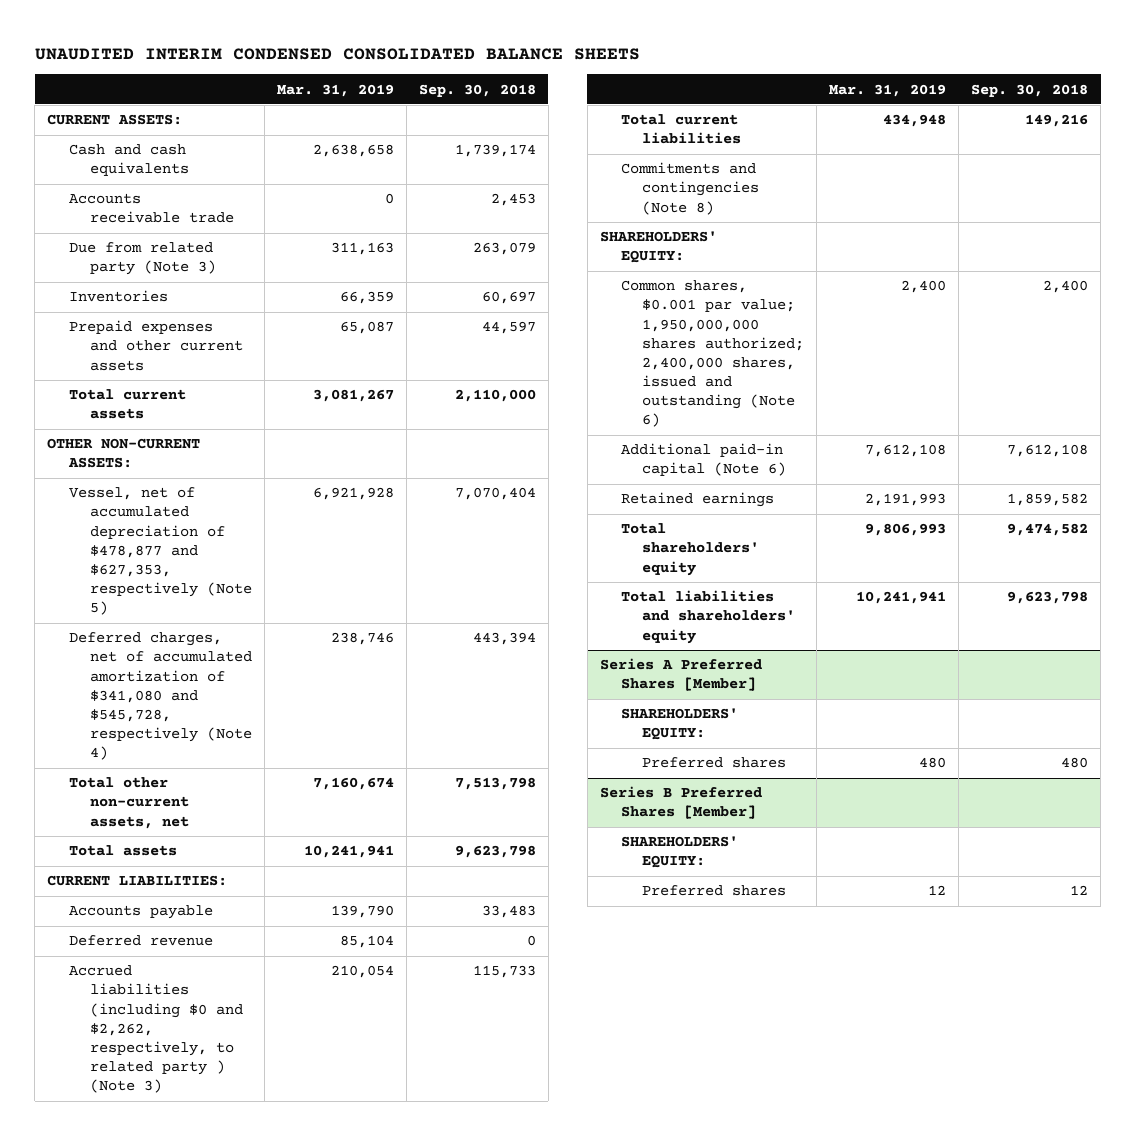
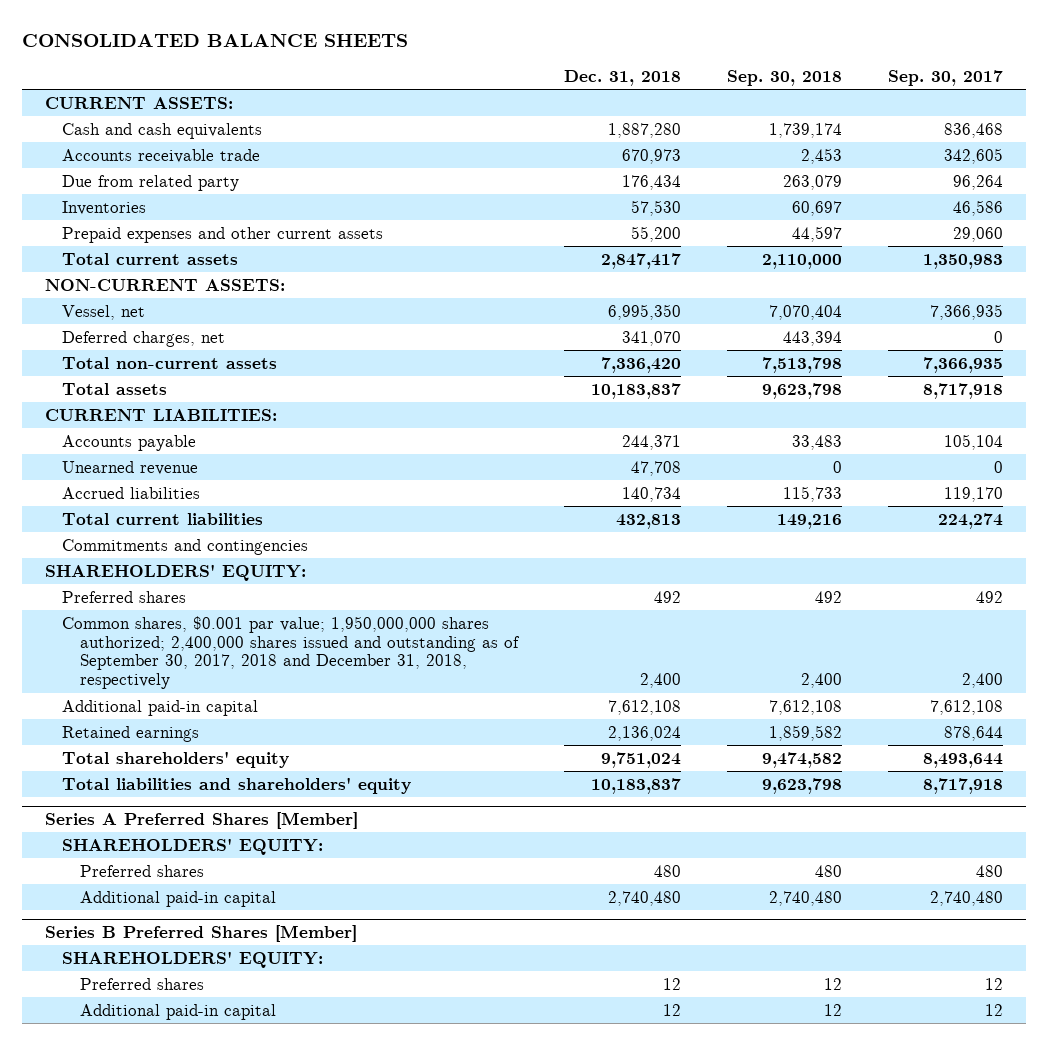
[34,47,640,60] UNAUDITED INTERIM CONDENSED CONSOLIDATED BALANCE SHEETS -> [21,34,408,48] CONSOLIDATED BALANCE SHEETS
[276,83,394,97] Mar. 31, 2019 -> none
none -> [564,70,682,87] Dec. 31, 2018
none -> [888,70,1004,87] Sep. 30, 2017
[68,242,216,276] Due from related party (Note 3) -> [62,174,240,191] Due from related party
[47,438,201,469] OTHER NON-CURRENT ASSETS: -> [44,278,285,291] NON-CURRENT ASSETS:
[68,487,252,616] Vessel, net of accumulated depreciation of $478,877 and $627,353, respectively (Note 5) -> [62,304,146,320] Vessel, net
[68,632,252,761] Deferred charges, net of accumulated amortization of $341,080 and $545,728, respectively (Note 4) -> [62,330,226,347] Deferred charges, net
[68,777,189,829] Total other non-current assets, net -> [62,356,278,369] Total non-current assets
[68,935,213,947] Deferred revenue -> [62,460,199,475] Unearned revenue
[68,965,243,1094] Accrued liabilities (including $0 and $2,262, respectively, to related party ) (Note 3) -> [62,486,201,499] Accrued liabilities
[620,162,760,215] Commitments and contingencies (Note 8) -> [62,538,309,555] Commitments and contingencies
none -> [62,590,187,603] Preferred shares
[620,280,805,428] Common shares, $0.001 par value; 1,950,000,000 shares authorized; 2,400,000 shares, issued and outstanding (Note 6) -> [62,615,521,690] Common shares, $0.001 par value; 1,950,000,000 shares authorized; 2,400,000 shares issued and outstanding as of September 30, 2017, 2018 and December 31, 2018, respectively
[620,443,787,477] Additional paid-in capital (Note 6) -> [62,699,259,716] Additional paid-in capital
none -> [80,890,277,907] Additional paid-in capital
none -> [80,1003,277,1020] Additional paid-in capital

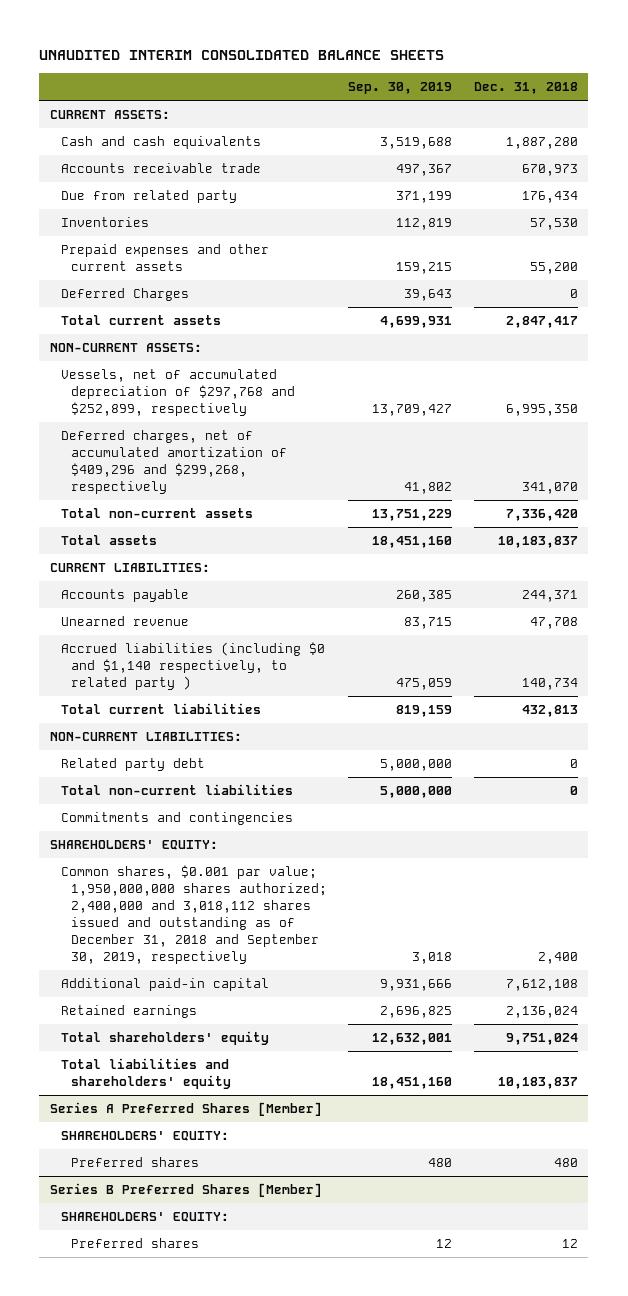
[21,34,408,48] CONSOLIDATED BALANCE SHEETS -> [39,49,445,60] UNAUDITED INTERIM CONSOLIDATED BALANCE SHEETS
[727,70,843,87] Sep. 30, 2018 -> none
[888,70,1004,87] Sep. 30, 2017 -> none
none -> [348,81,453,94] Sep. 30, 2019
none -> [60,288,189,302] Deferred Charges
[62,304,146,320] Vessel, net -> [60,369,296,417] Vessels, net of accumulated depreciation of $297,768 and $252,899, respectively
[62,330,226,347] Deferred charges, net -> [60,430,288,495] Deferred charges, net of accumulated amortization of $409,296 and $299,268, respectively
[62,486,201,499] Accrued liabilities -> [60,642,325,691] Accrued liabilities (including $0 and $1,140 respectively, to related party )
none -> [49,732,242,742] NON-CURRENT LIABILITIES:
none -> [60,758,205,772] Related party debt
none -> [60,784,293,796] Total non-current liabilities
[62,590,187,603] Preferred shares -> none
[62,615,521,690] Common shares, $0.001 par value; 1,950,000,000 shares authorized; 2,400,000 shares issued and outstanding as of September 30, 2017, 2018 and December 31, 2018, respectively -> [60,865,328,965] Common shares, $0.001 par value; 1,950,000,000 shares authorized; 2,400,000 and 3,018,112 shares issued and outstanding as of December 31, 2018 and September 30, 2019, respectively
[80,890,277,907] Additional paid-in capital -> none
[80,1003,277,1020] Additional paid-in capital -> none

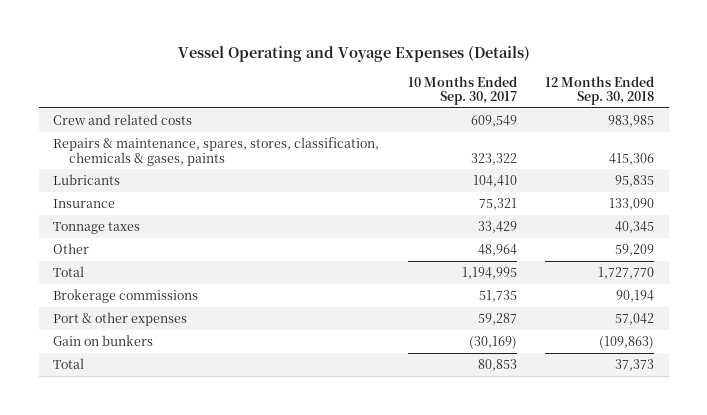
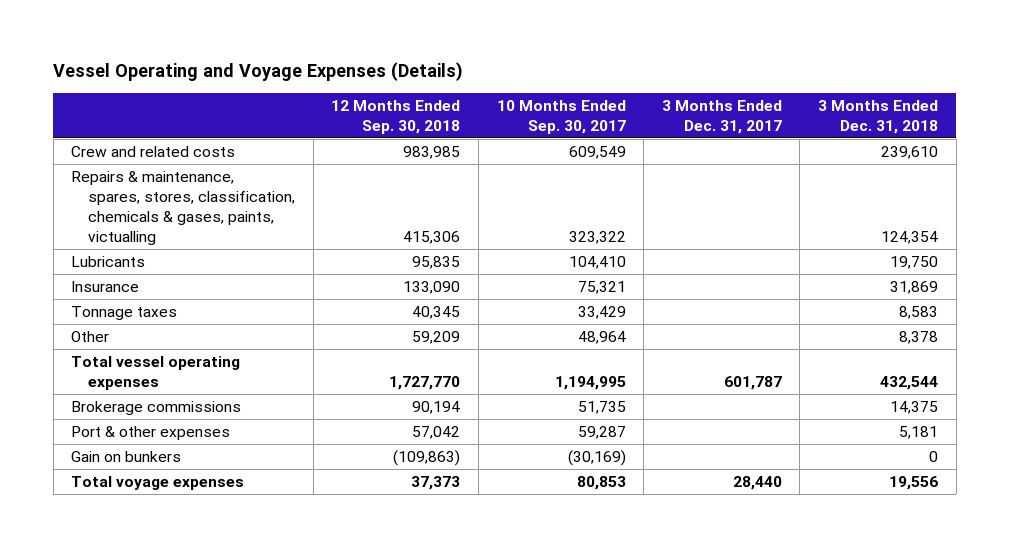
none -> [661,99,782,134] 3 Months Ended Dec. 31, 2017
none -> [817,99,938,134] 3 Months Ended Dec. 31, 2018
[53,136,380,166] Repairs & maintenance, spares, stores, classification, chemicals & gases, paints -> [71,171,296,245] Repairs & maintenance, spares, stores, classification, chemicals & gases, paints, victualling
[53,265,85,277] Total -> [71,356,241,390] Total vessel operating expenses
[53,357,85,369] Total -> [71,476,245,491] Total voyage expenses

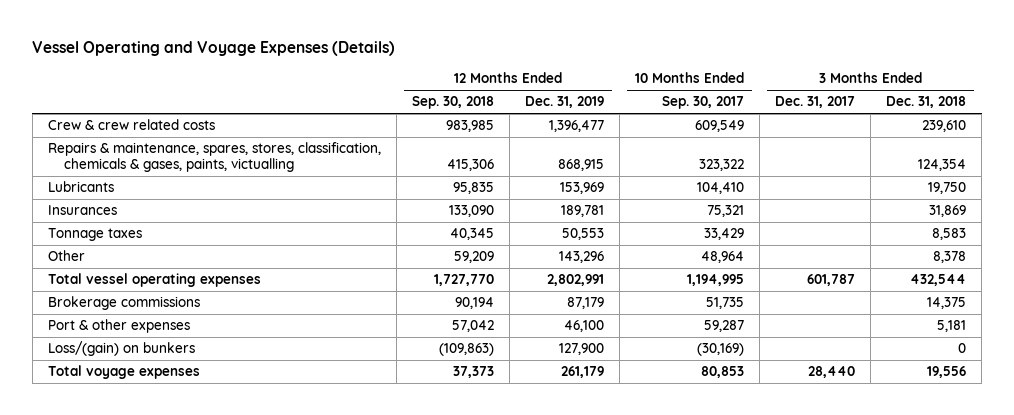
none -> [524,96,604,109] Dec. 31, 2019
[71,146,236,158] Crew and related costs -> [47,119,215,131] Crew & crew related costs
[71,281,140,293] Insurance -> [47,205,117,216] Insurances
[71,451,182,463] Gain on bunkers -> [47,341,195,357] Loss/(gain) on bunkers

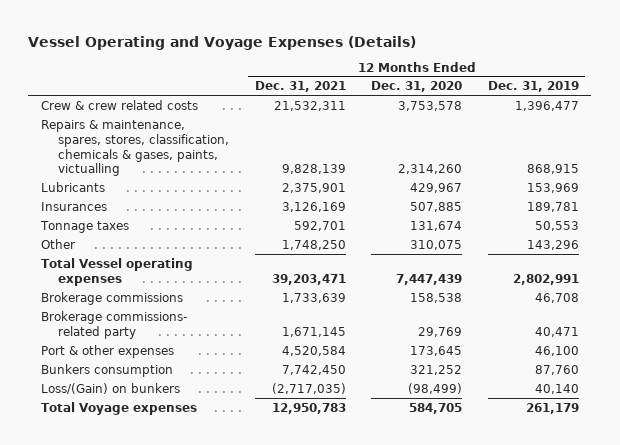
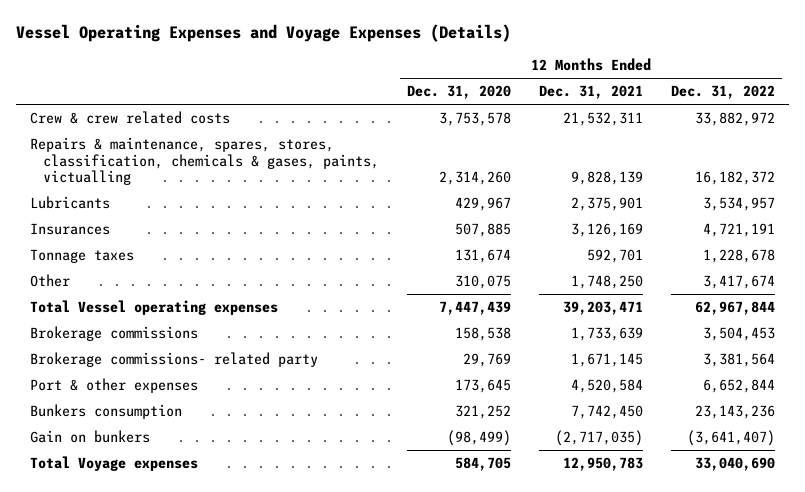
[28,35,417,50] Vessel Operating and Voyage Expenses (Details) -> [15,23,511,42] Vessel Operating Expenses and Voyage Expenses (Details)
[487,81,579,93] Dec. 31, 2019 -> none
none -> [671,85,776,100] Dec. 31, 2022
[40,382,180,394] Loss/(Gain) on bunkers -> [29,430,150,444] Gain on bunkers

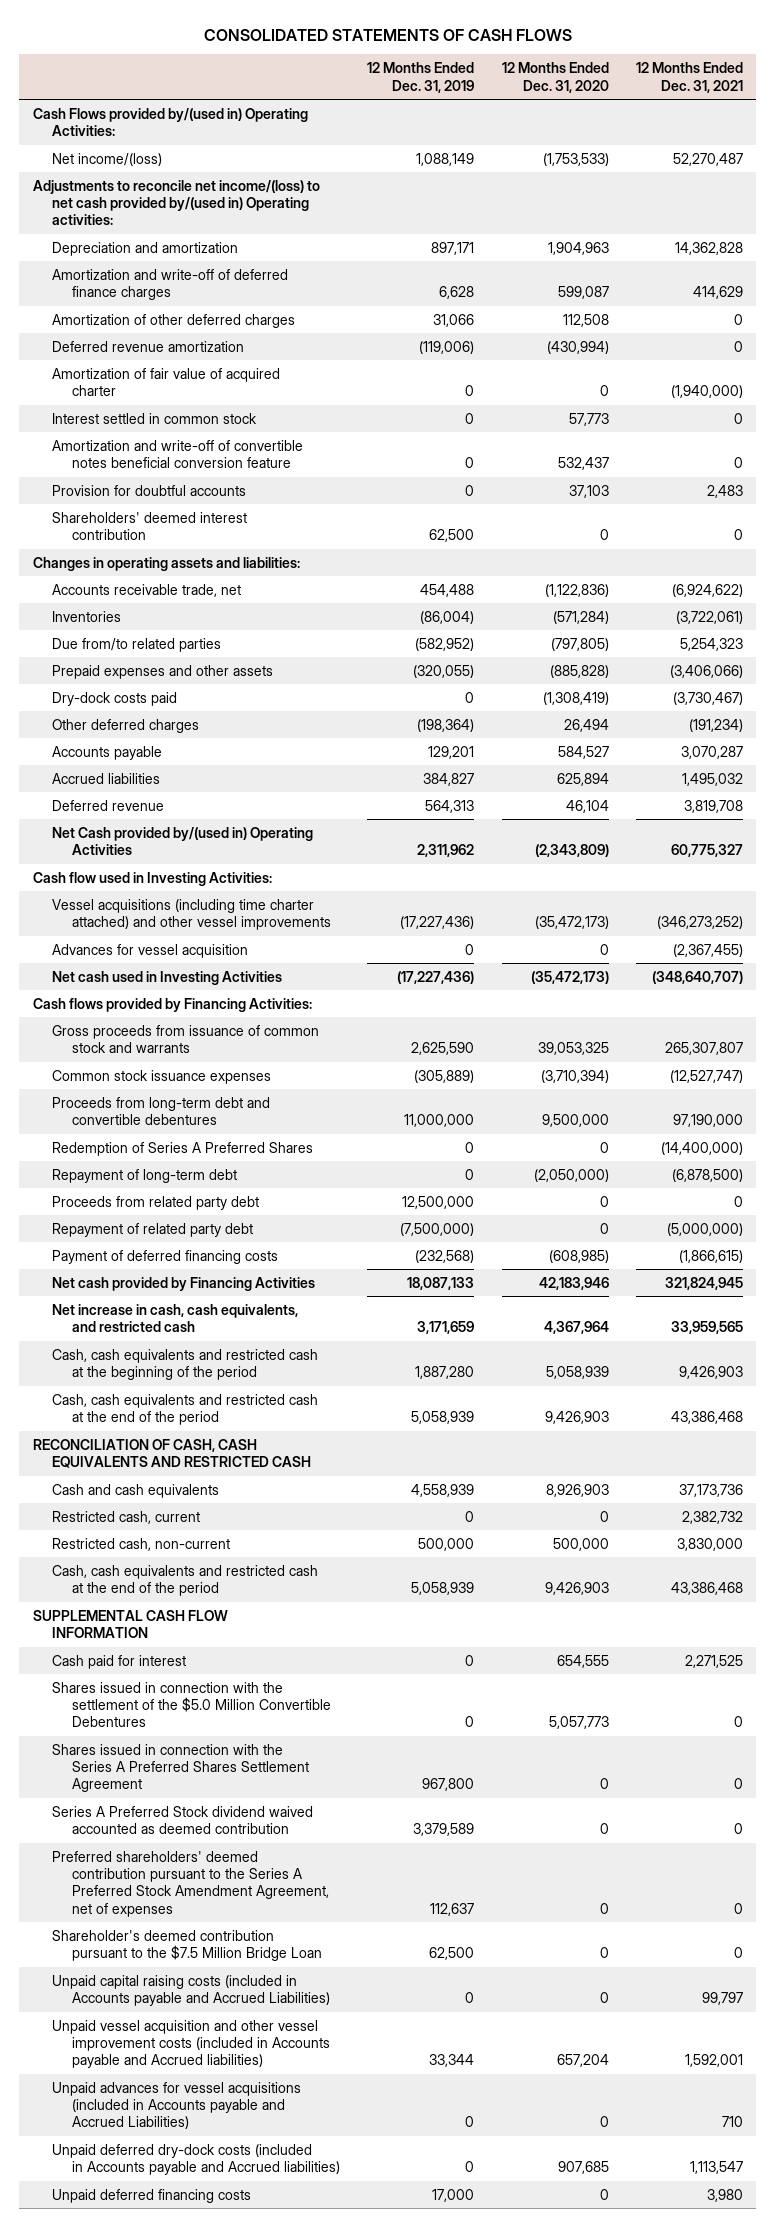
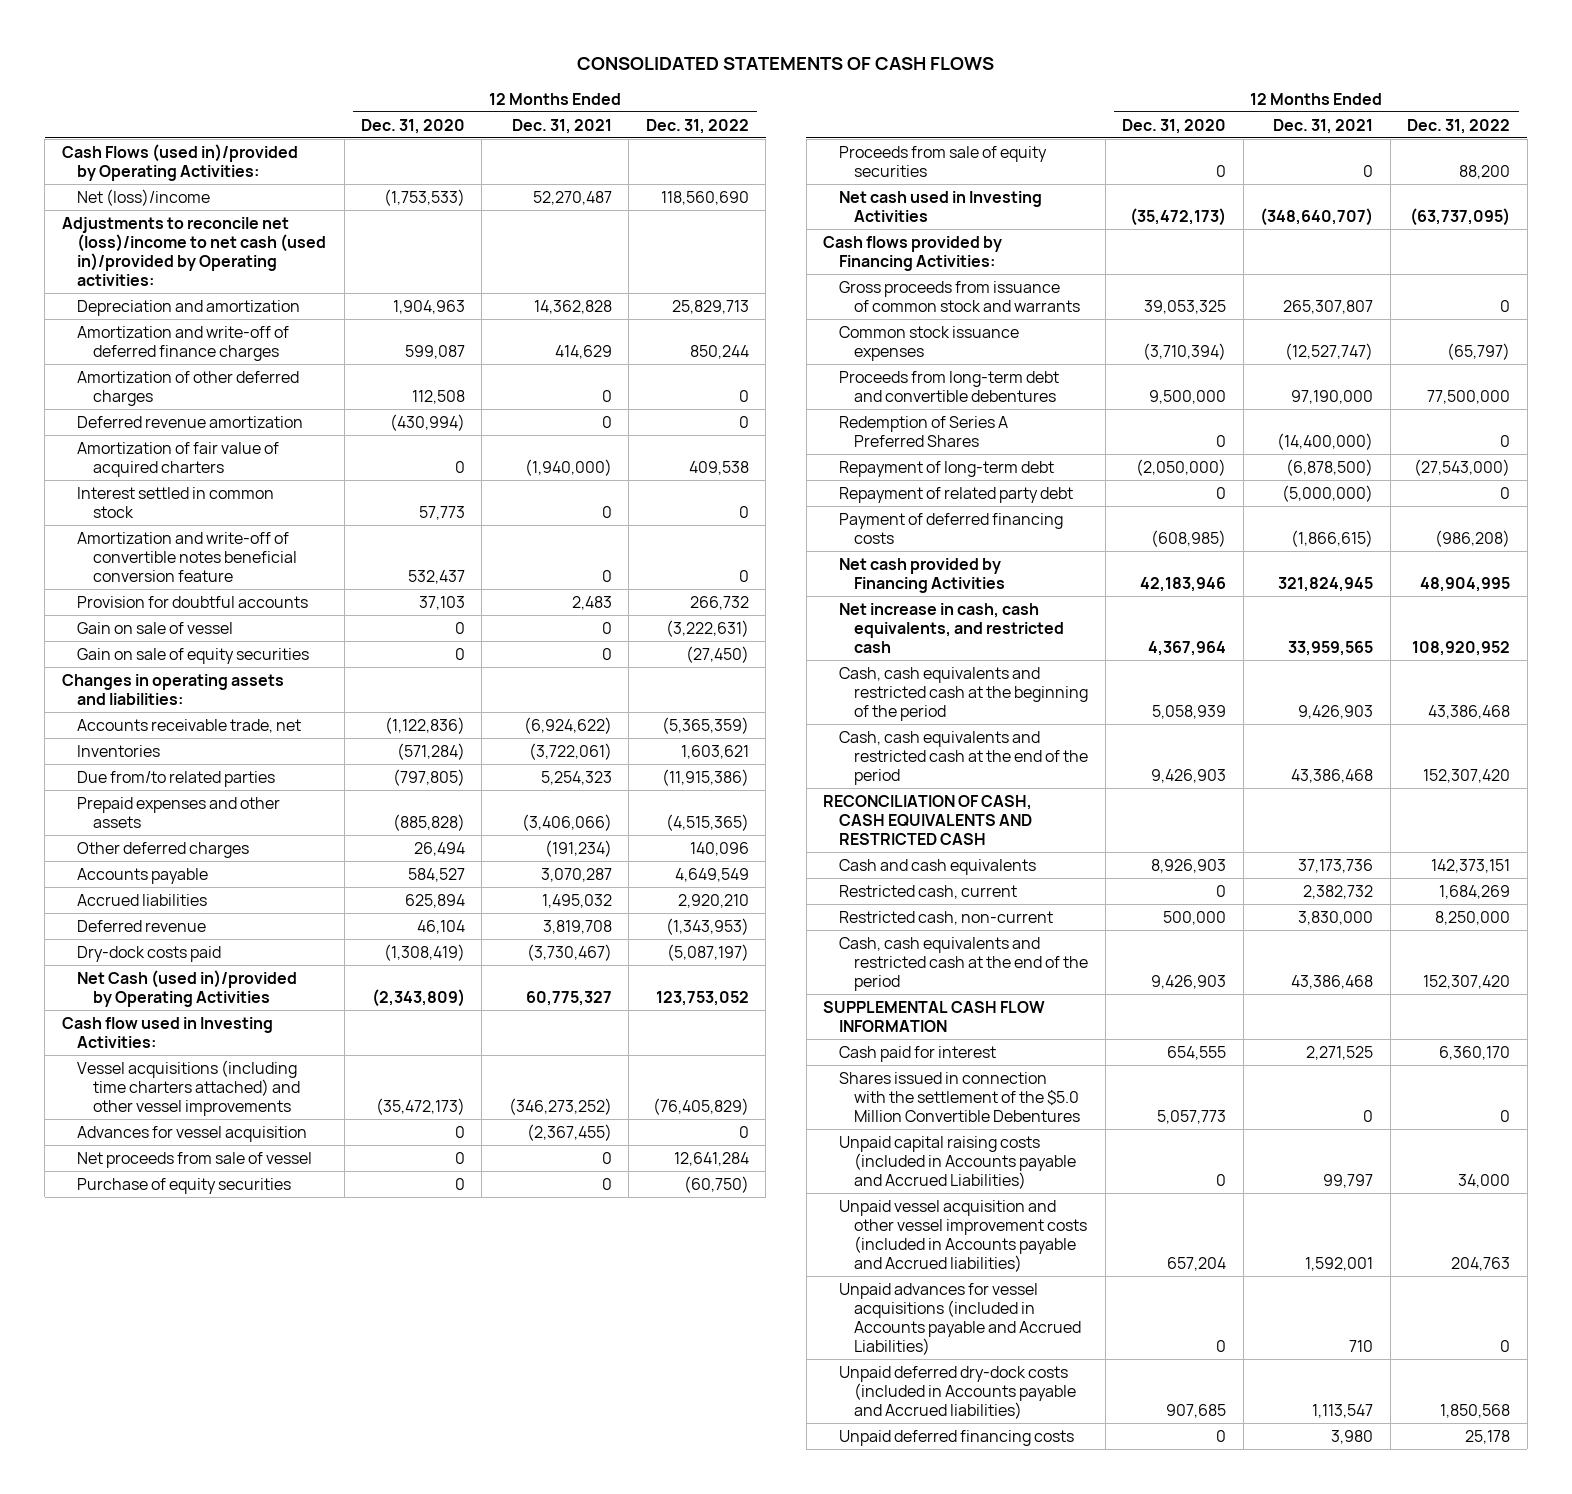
[367,62,475,93] 12 Months Ended Dec. 31, 2019 -> none
none -> [645,118,749,134] Dec. 31, 2022
[32,107,308,137] Cash Flows provided by/(used in) Operating Activities: -> [61,143,298,181] Cash Flows (used in)/provided by Operating Activities:
[52,152,163,166] Net income/(loss) -> [77,188,211,206] Net (loss)/income
[32,179,320,226] Adjustments to reconcile net income/(loss) to net cash provided by/(used in) Operating activities: -> [61,216,327,287] Adjustments to reconcile net (loss)/income to net cash (used in)/provided by Operating activities:
[52,367,281,397] Amortization of fair value of acquired charter -> [77,441,280,477] Amortization of fair value of acquired charters
[52,511,248,541] Shareholders' deemed interest contribution -> none
none -> [77,621,234,634] Gain on sale of vessel
none -> [77,647,310,664] Gain on sale of equity securities
[52,691,178,706] Dry-dock costs paid -> [77,945,222,962] Dry-dock costs paid
[52,826,314,856] Net Cash provided by/(used in) Operating Activities -> [77,969,298,1007] Net Cash (used in)/provided by Operating Activities
[52,898,332,931] Vessel acquisitions (including time charter attached) and other vessel improvements -> [77,1059,301,1117] Vessel acquisitions (including time charters attached) and other vessel improvements
none -> [77,1151,313,1168] Net proceeds from sale of vessel
none -> [77,1177,292,1194] Purchase of equity securities
none -> [838,145,1047,177] Proceeds from sale of equity securities
[52,1195,260,1210] Proceeds from related party debt -> none
[52,1743,310,1793] Shares issued in connection with the Series A Preferred Shares Settlement Agreement -> none
[52,1805,314,1835] Series A Preferred Stock dividend waived accounted as deemed contribution -> none
[52,1850,330,1917] Preferred shareholders' deemed contribution pursuant to the Series A Preferred Stock Amendment Agreement, net of expenses -> none
[52,1929,323,1962] Shareholder's deemed contribution pursuant to the $7.5 Million Bridge Loan -> none

